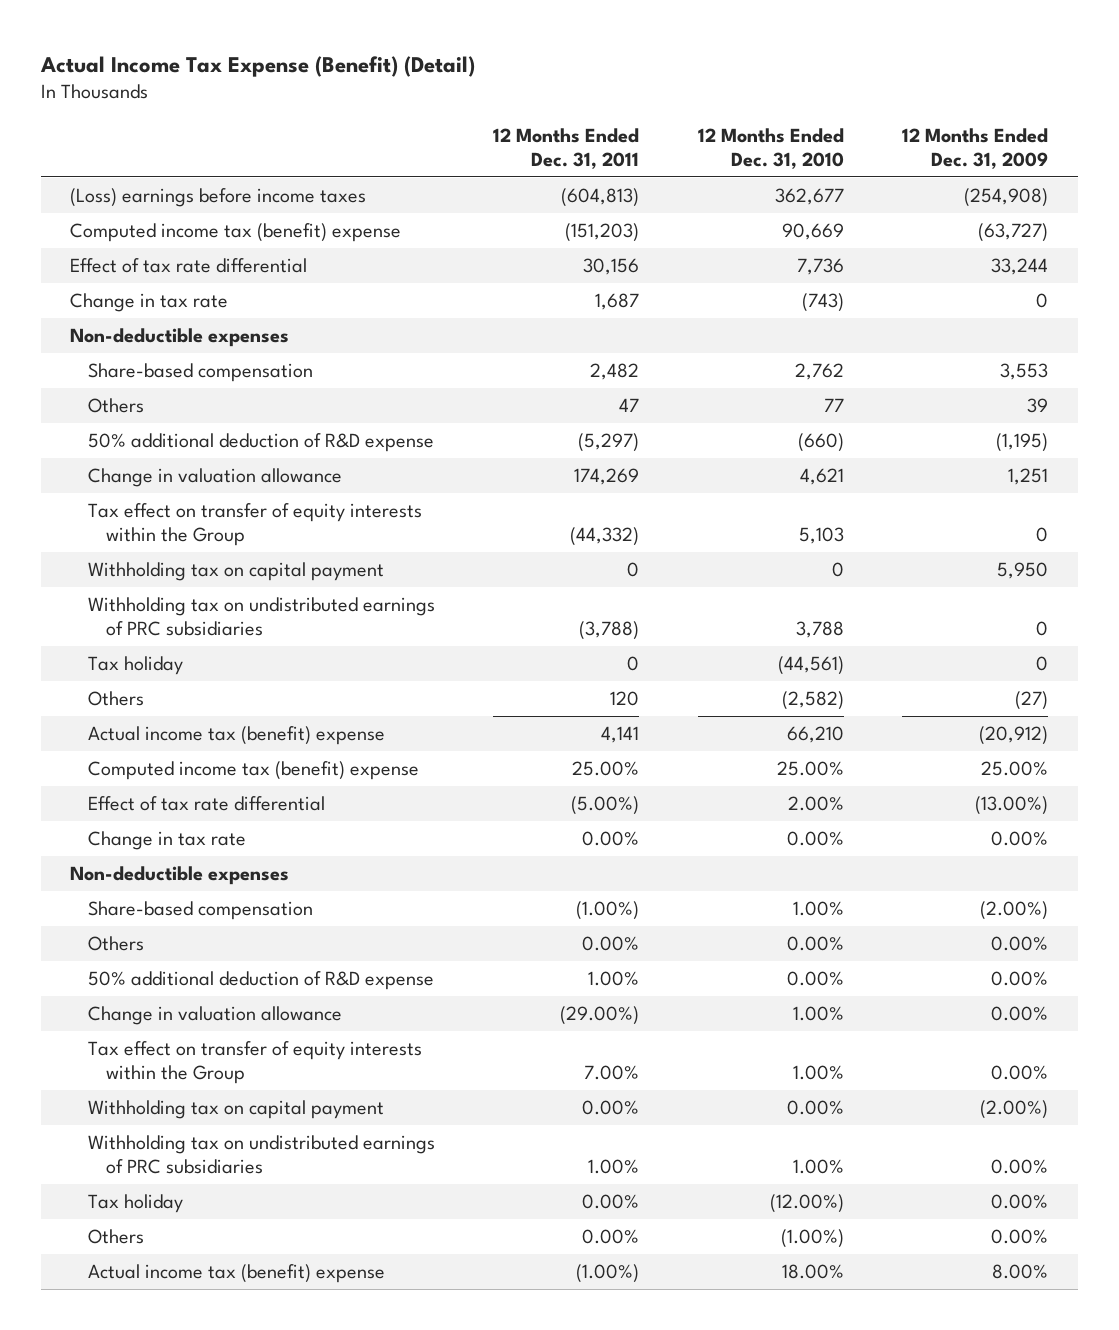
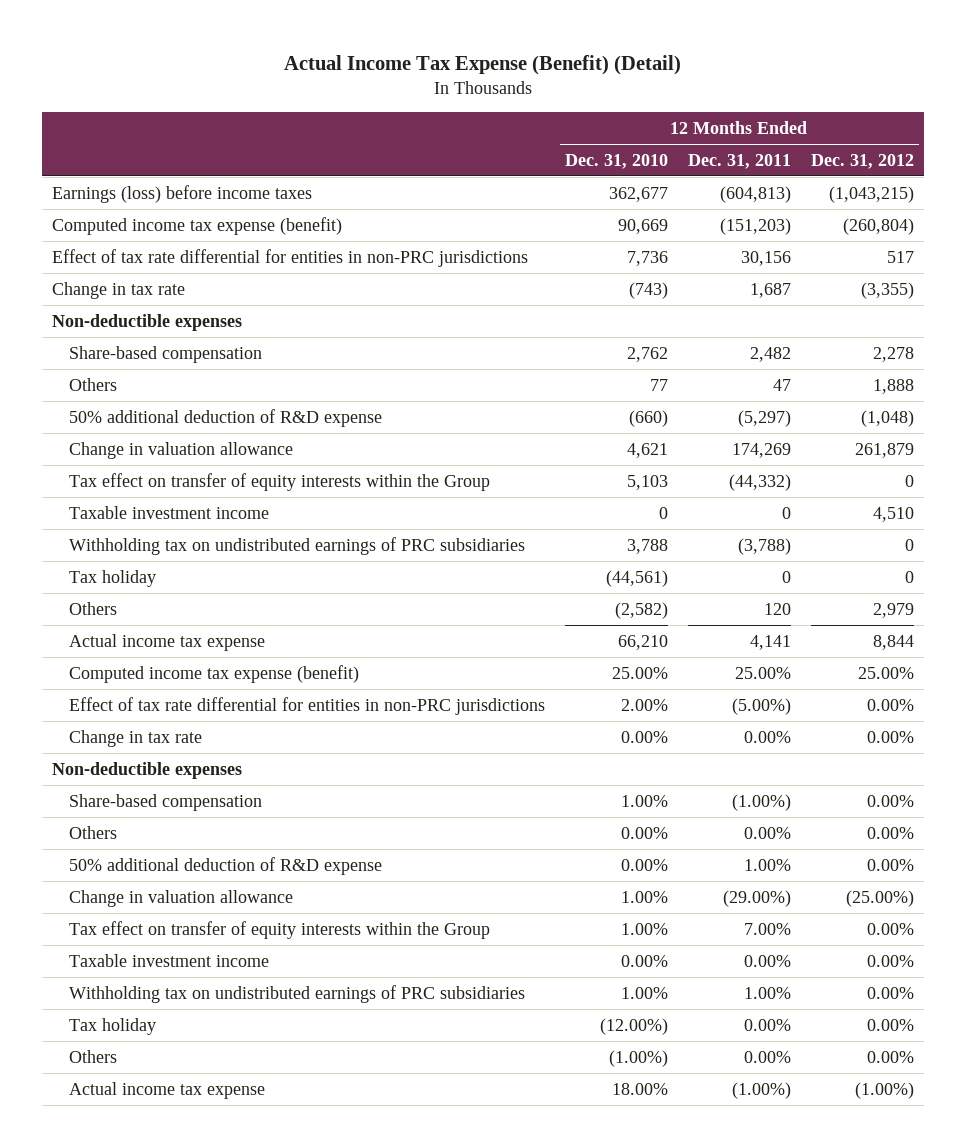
[902,128,1049,169] 12 Months Ended Dec. 31, 2009 -> none
none -> [810,153,914,169] Dec. 31, 2012
[70,188,367,208] (Loss) earnings before income taxes -> [52,184,313,203] Earnings (loss) before income taxes
[70,223,402,243] Computed income tax (benefit) expense -> [52,216,343,235] Computed income tax expense (benefit)
[70,258,308,274] Effect of tax rate differential -> [52,248,529,267] Effect of tax rate differential for entities in non-PRC jurisdictions
[87,562,384,582] Withholding tax on capital payment -> none
none -> [68,505,269,519] Taxable investment income
[87,726,385,746] Actual income tax (benefit) expense -> [68,633,265,651] Actual income tax expense
[87,761,419,781] Computed income tax (benefit) expense -> [68,664,359,683] Computed income tax expense (benefit)
[87,796,325,812] Effect of tax rate differential -> [68,696,545,715] Effect of tax rate differential for entities in non-PRC jurisdictions
[87,1100,384,1120] Withholding tax on capital payment -> [68,953,269,967] Taxable investment income
[87,1264,385,1284] Actual income tax (benefit) expense -> [68,1081,265,1099] Actual income tax expense

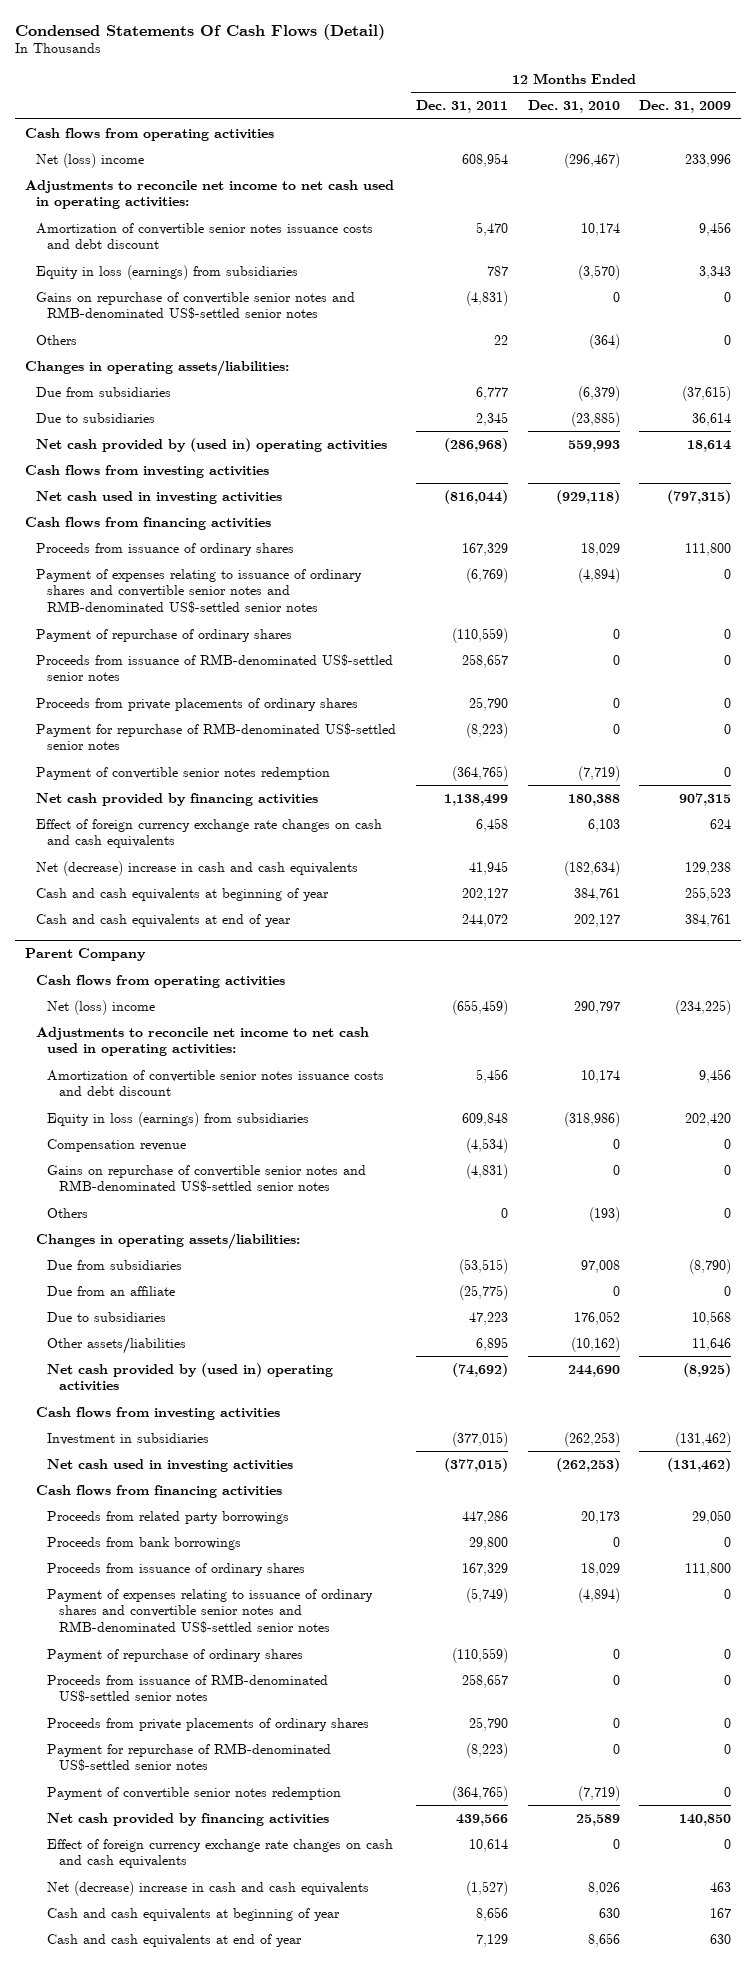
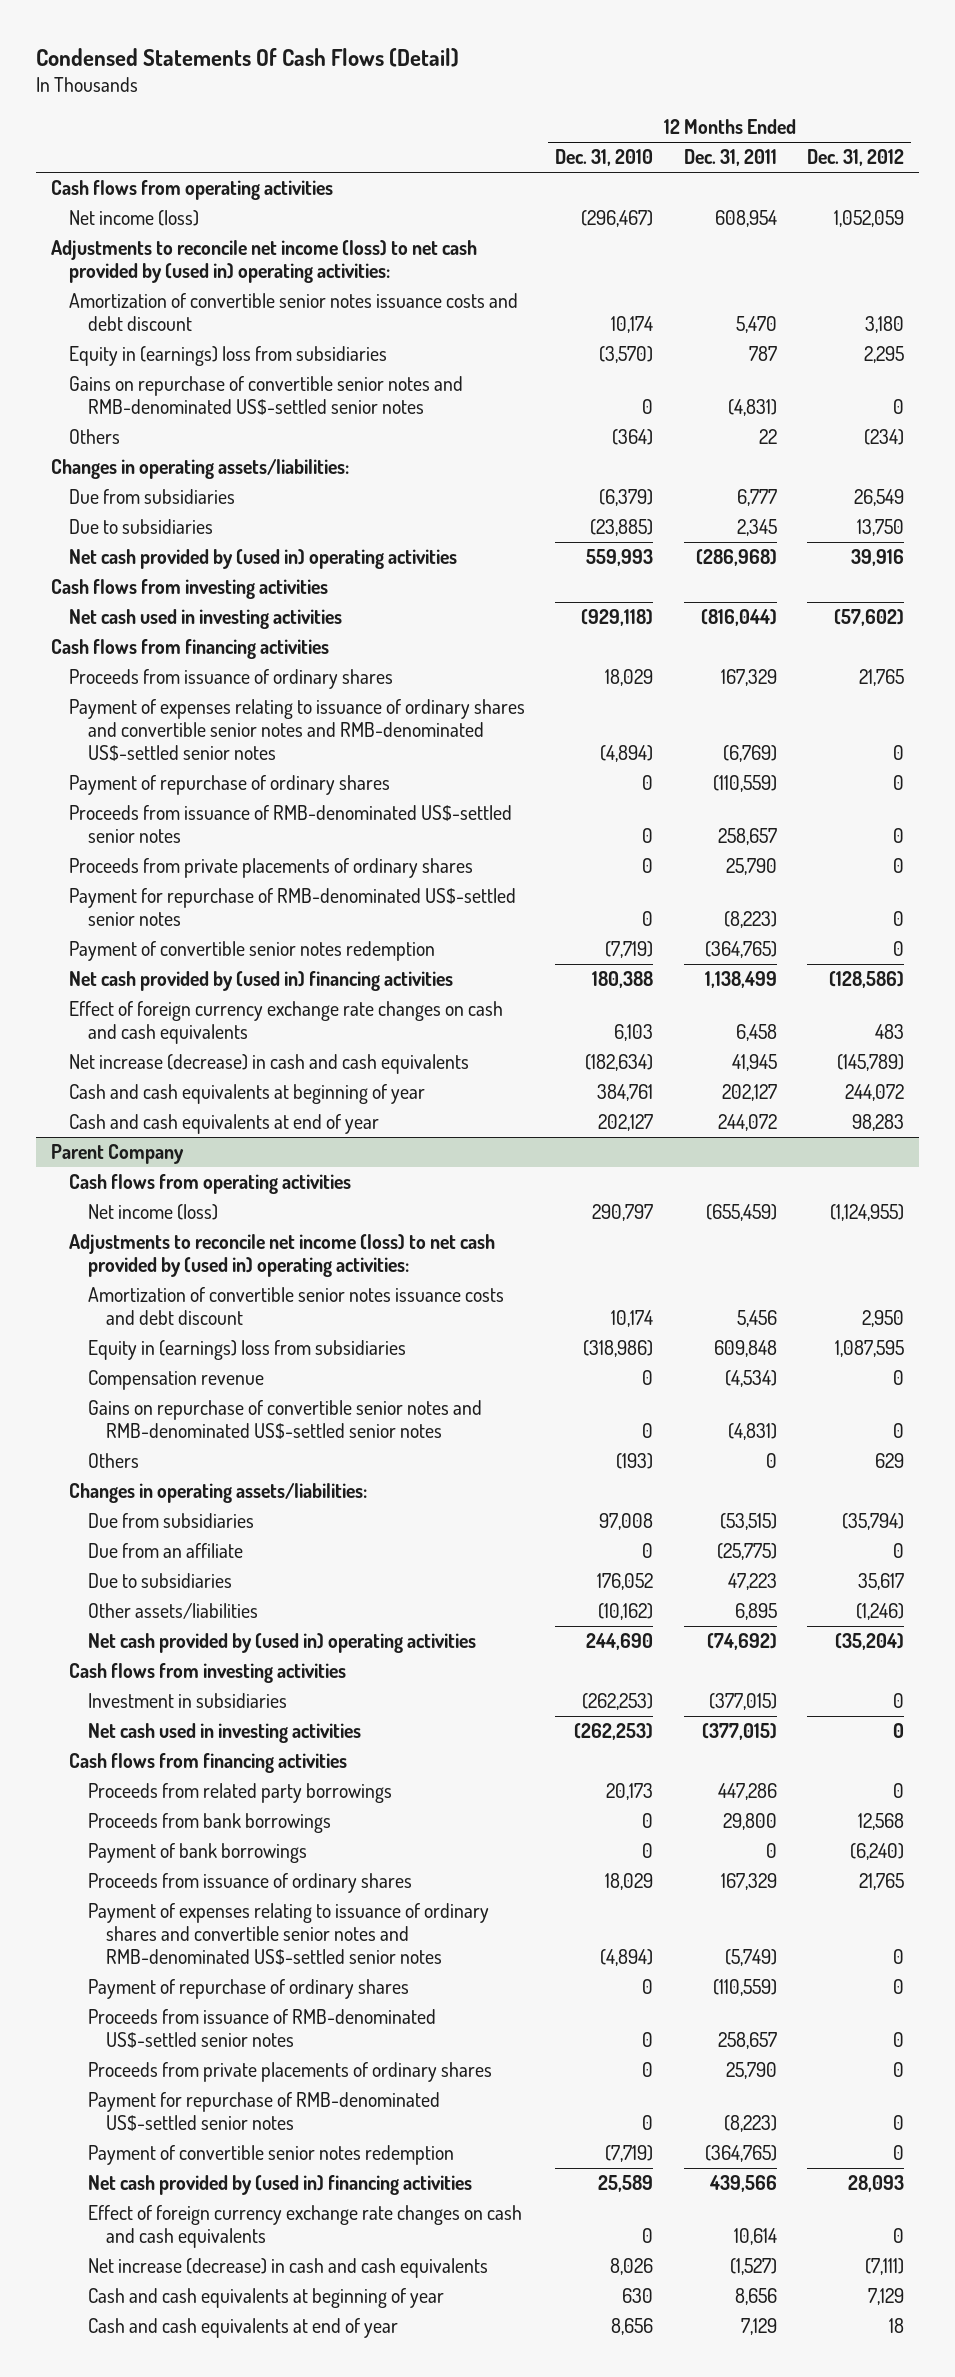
[639,100,732,114] Dec. 31, 2009 -> none
none -> [806,149,904,167] Dec. 31, 2012
[36,152,145,168] Net (loss) income -> [69,210,200,227] Net income (loss)
[24,179,394,210] Adjustments to reconcile net income to net cash used in operating activities: -> [50,240,477,284] Adjustments to reconcile net income (loss) to net cash provided by (used in) operating activities:
[36,264,299,280] Equity in loss (earnings) from subsidiaries -> [69,346,388,367] Equity in (earnings) loss from subsidiaries
[36,792,319,806] Net cash provided by financing activities -> [69,971,454,992] Net cash provided by (used in) financing activities
[36,860,359,876] Net (decrease) increase in cash and cash equivalents -> [69,1054,470,1075] Net increase (decrease) in cash and cash equivalents
[47,999,156,1015] Net (loss) income -> [87,1204,218,1221] Net income (loss)
[36,1026,370,1057] Adjustments to reconcile net income to net cash used in operating activities: -> [69,1234,496,1278] Adjustments to reconcile net income (loss) to net cash provided by (used in) operating activities:
[47,1111,310,1127] Equity in loss (earnings) from subsidiaries -> [87,1340,406,1361] Equity in (earnings) loss from subsidiaries
none -> [87,1843,307,1864] Payment of bank borrowings
[47,1812,330,1826] Net cash provided by financing activities -> [87,2175,472,2196] Net cash provided by (used in) financing activities
[47,1880,370,1896] Net (decrease) increase in cash and cash equivalents -> [87,2258,488,2279] Net increase (decrease) in cash and cash equivalents

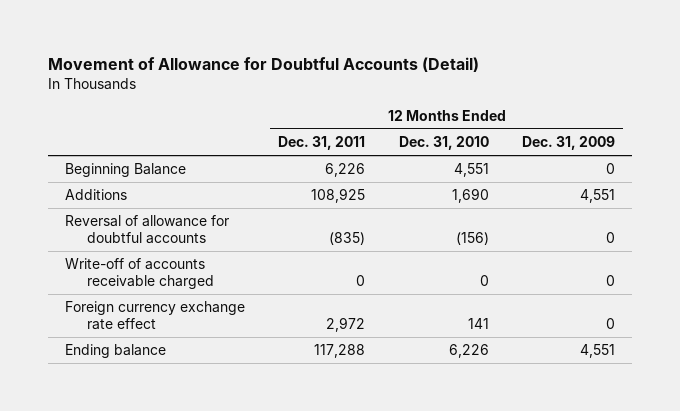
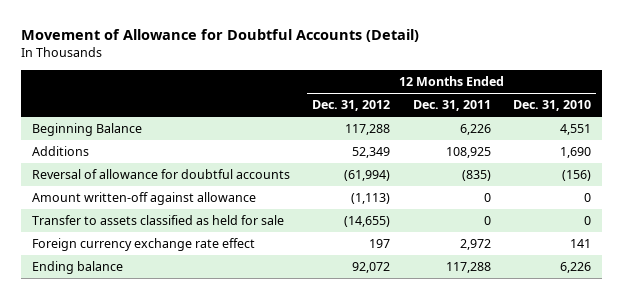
[521,135,615,150] Dec. 31, 2009 -> none
none -> [312,100,391,112] Dec. 31, 2012
[64,258,214,289] Write-off of accounts receivable charged -> none
none -> [31,192,256,206] Amount written-off against allowance
none -> [31,215,284,226] Transfer to assets classified as held for sale

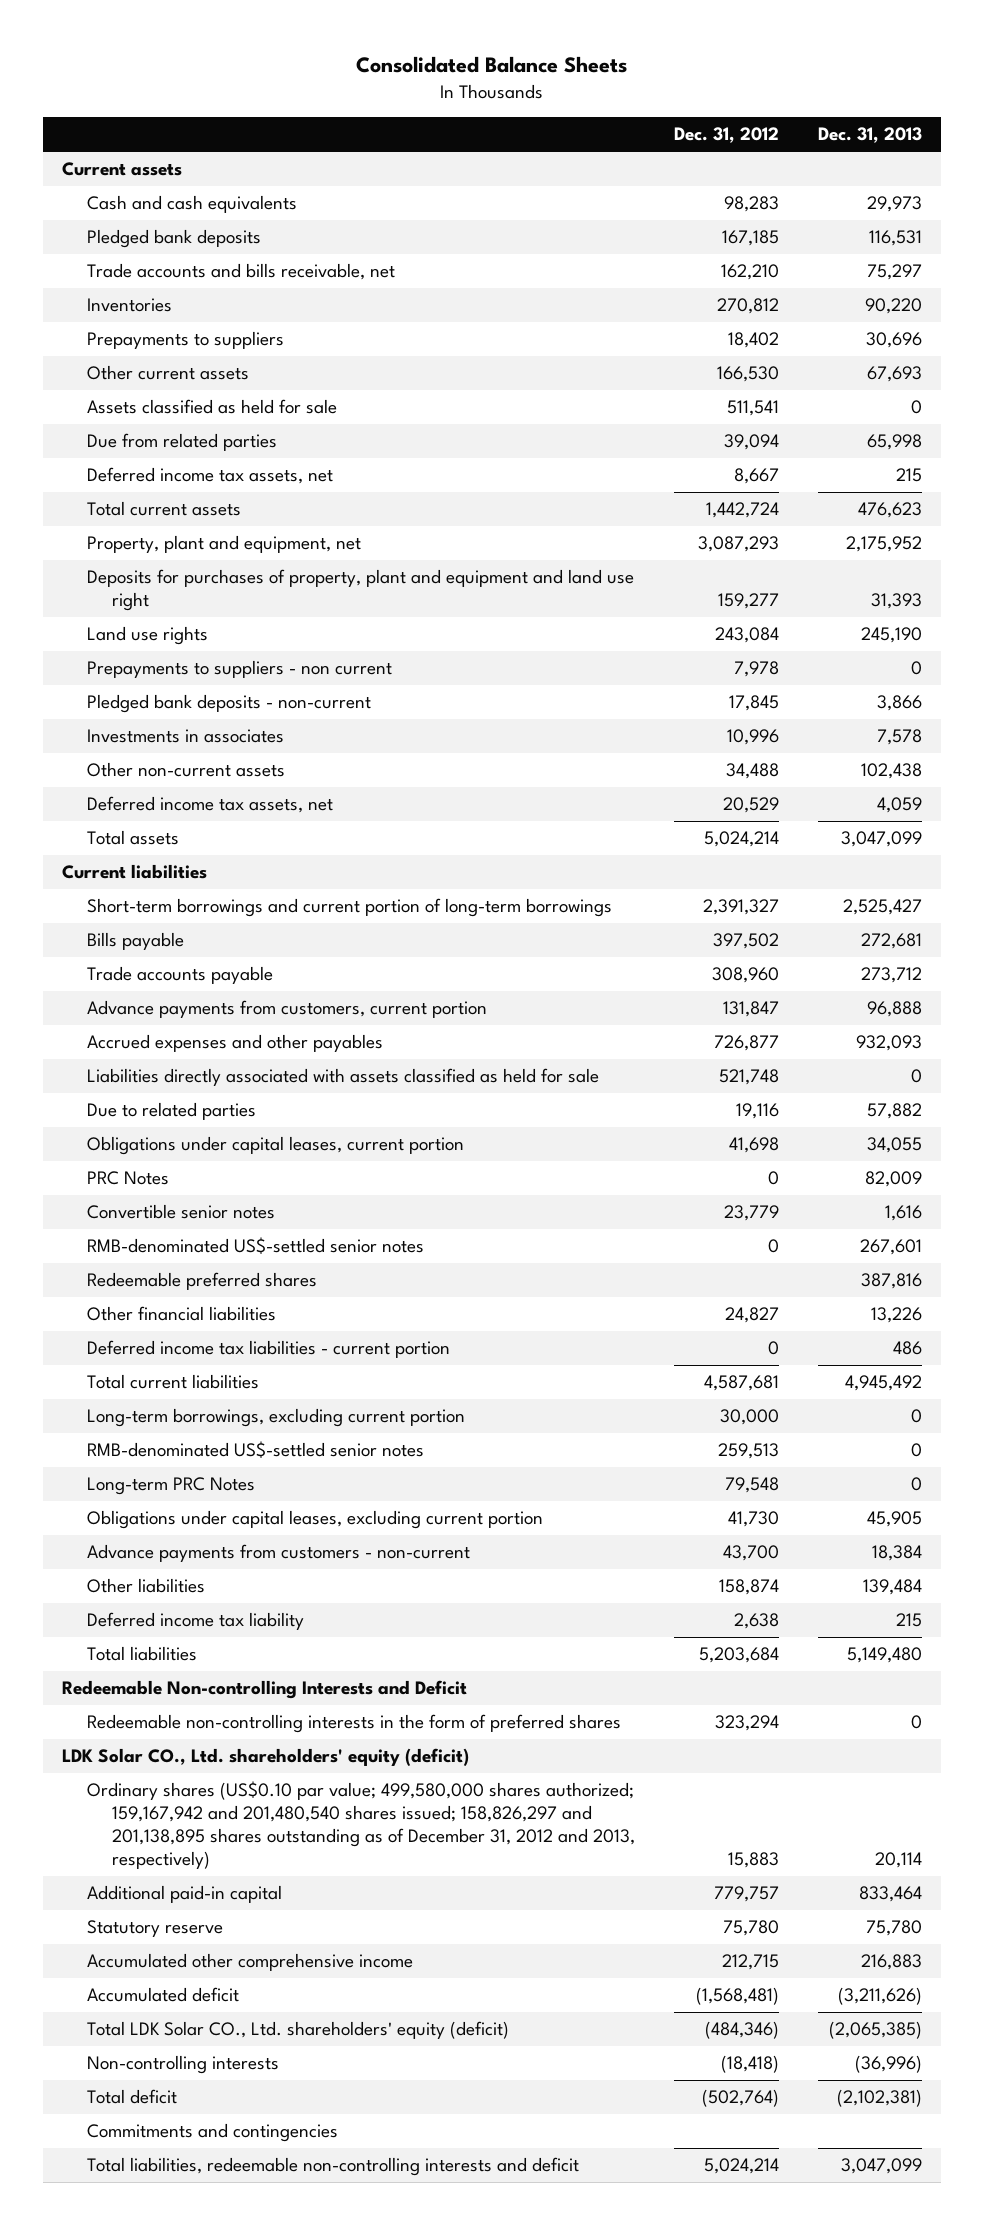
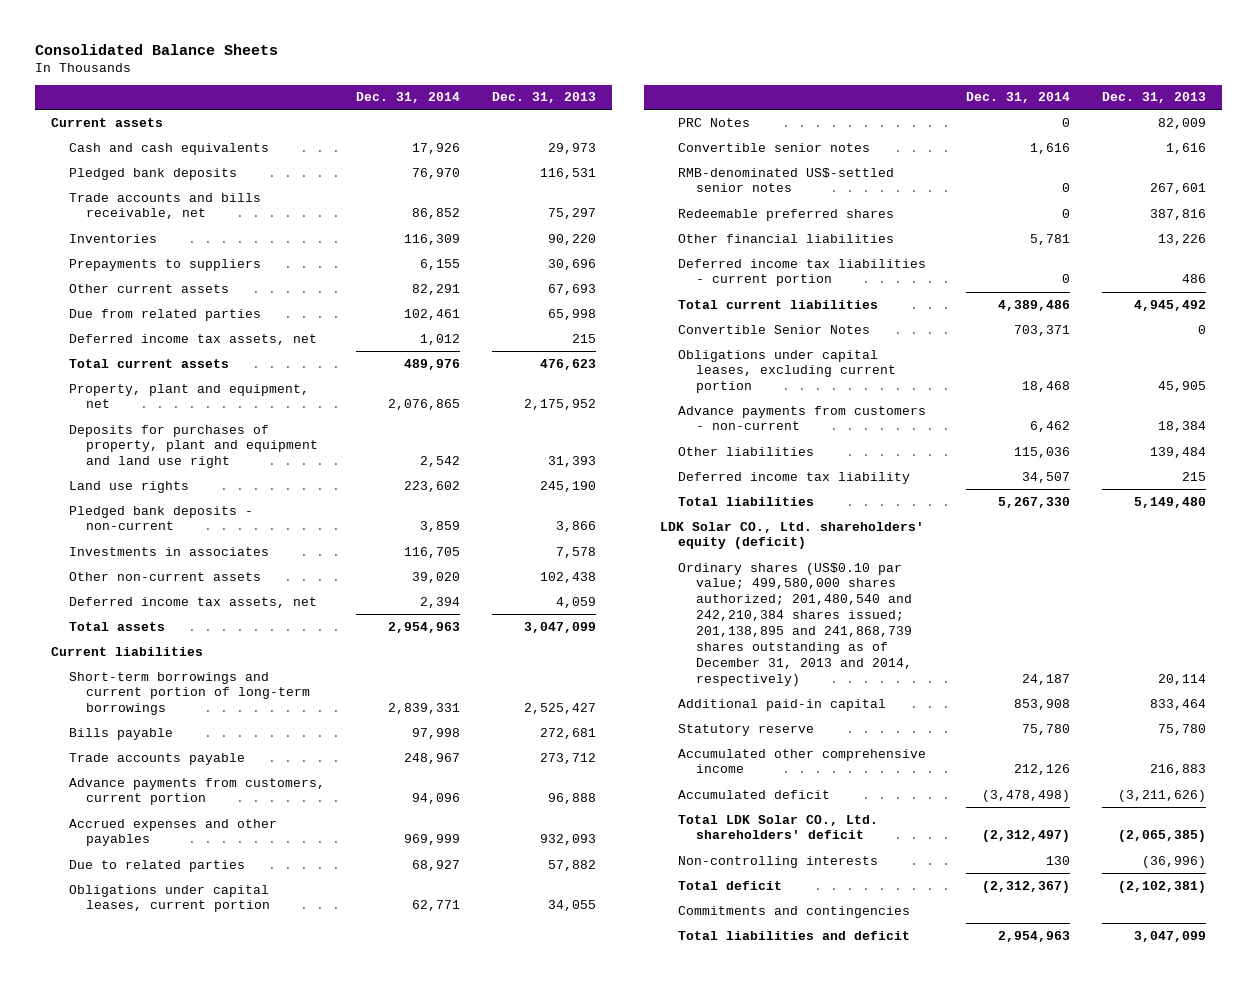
[674,127,780,144] Dec. 31, 2012 -> none
none -> [356,92,461,104] Dec. 31, 2014
[87,399,338,415] Assets classified as held for sale -> none
[87,660,393,679] Prepayments to suppliers - non current -> none
[87,1068,600,1087] Liabilities directly associated with assets classified as held for sale -> none
[87,1408,466,1428] Long-term borrowings, excluding current portion -> none
[87,1441,425,1459] RMB-denominated US$-settled senior notes -> none
[87,1477,256,1496] Long-term PRC Notes -> none
none -> [678,324,871,334] Convertible Senior Notes
[61,1680,467,1700] Redeemable Non-controlling Interests and Deficit -> none
[87,1714,622,1734] Redeemable non-controlling interests in the form of preferred shares -> none
[87,1781,636,1870] Ordinary shares (US$0.10 par value; 499,580,000 shares authorized; 159,167,942 and 201,480,540 shares issued; 158,826,297 and 201,138,895 shares outstanding as of December 31, 2012 and 2013, respectively) -> [678,562,913,687] Ordinary shares (US$0.10 par value; 499,580,000 shares authorized; 201,480,540 and 242,210,384 shares issued; 201,138,895 and 241,868,739 shares outstanding as of December 31, 2013 and 2014, respectively)
[87,2021,510,2040] Total LDK Solar CO., Ltd. shareholders' equity (deficit) -> [678,814,879,840] Total LDK Solar CO., Ltd. shareholders' deficit
[87,2157,580,2177] Total liabilities, redeemable non-controlling interests and deficit -> [678,930,911,940] Total liabilities and deficit

